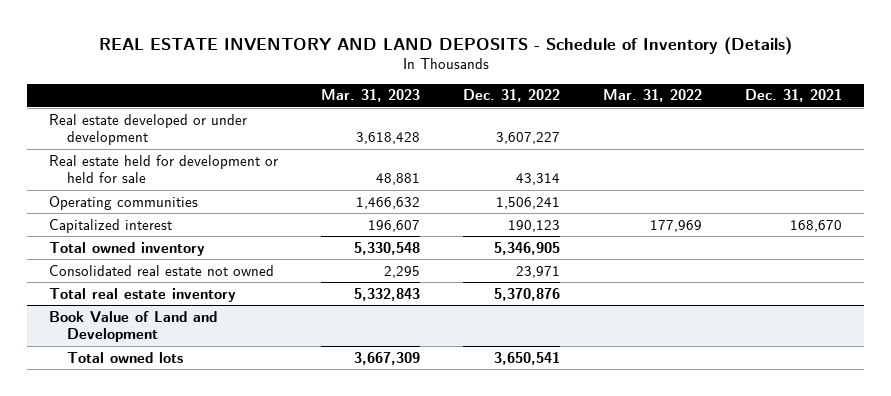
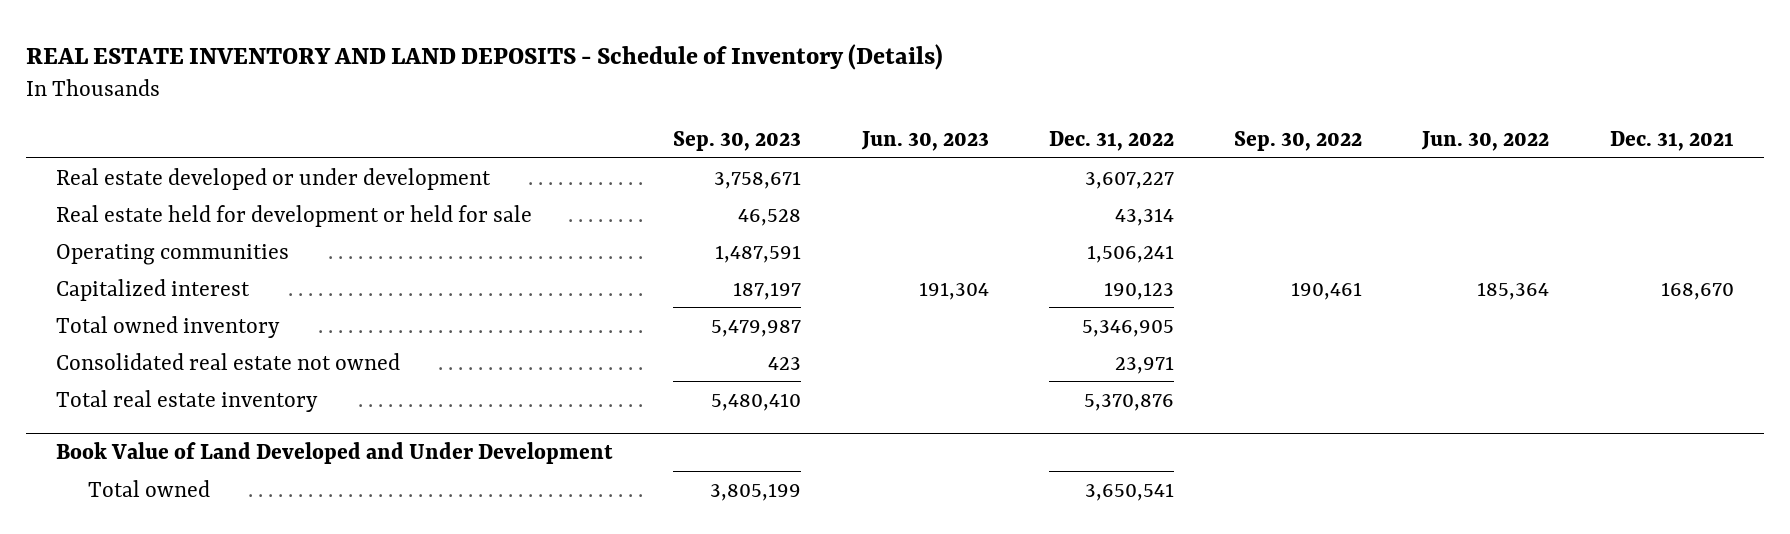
[321,89,421,103] Mar. 31, 2023 -> none
[603,89,703,103] Mar. 31, 2022 -> none
none -> [673,131,802,152] Sep. 30, 2023
none -> [860,131,989,152] Jun. 30, 2023
none -> [1234,131,1363,152] Sep. 30, 2022
none -> [1421,131,1550,152] Jun. 30, 2022
[48,310,217,343] Book Value of Land and Development -> [56,441,614,464] Book Value of Land Developed and Under Development
[66,351,183,363] Total owned lots -> [88,479,211,497] Total owned

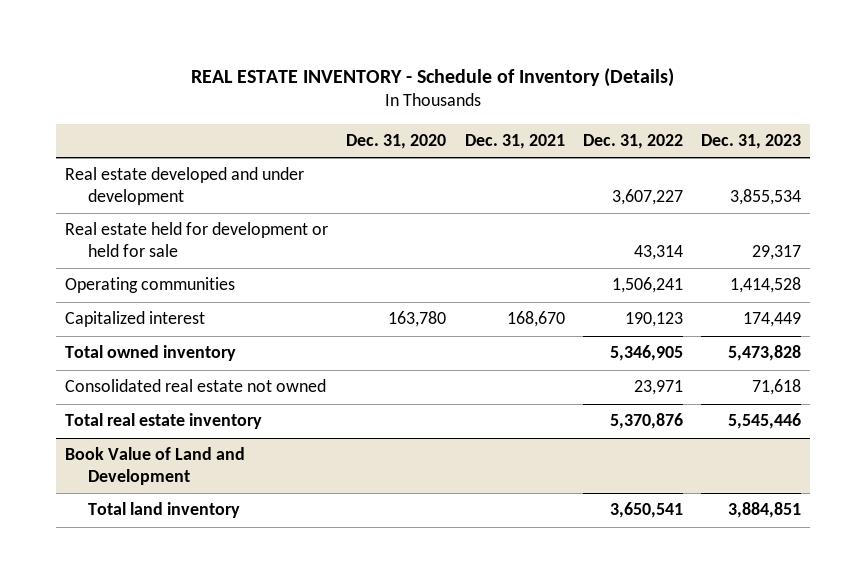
[25,43,943,70] REAL ESTATE INVENTORY AND LAND DEPOSITS - Schedule of Inventory (Details) -> [191,67,675,87] REAL ESTATE INVENTORY - Schedule of Inventory (Details)
[673,131,802,152] Sep. 30, 2023 -> none
[860,131,989,152] Jun. 30, 2023 -> none
[1234,131,1363,152] Sep. 30, 2022 -> none
[1421,131,1550,152] Jun. 30, 2022 -> none
none -> [346,134,447,150] Dec. 31, 2020
none -> [701,134,802,150] Dec. 31, 2023
[56,167,492,190] Real estate developed or under development -> [65,167,305,206] Real estate developed and under development
[56,441,614,464] Book Value of Land Developed and Under Development -> [65,447,246,486] Book Value of Land and Development
[88,479,211,497] Total owned -> [88,502,241,519] Total land inventory

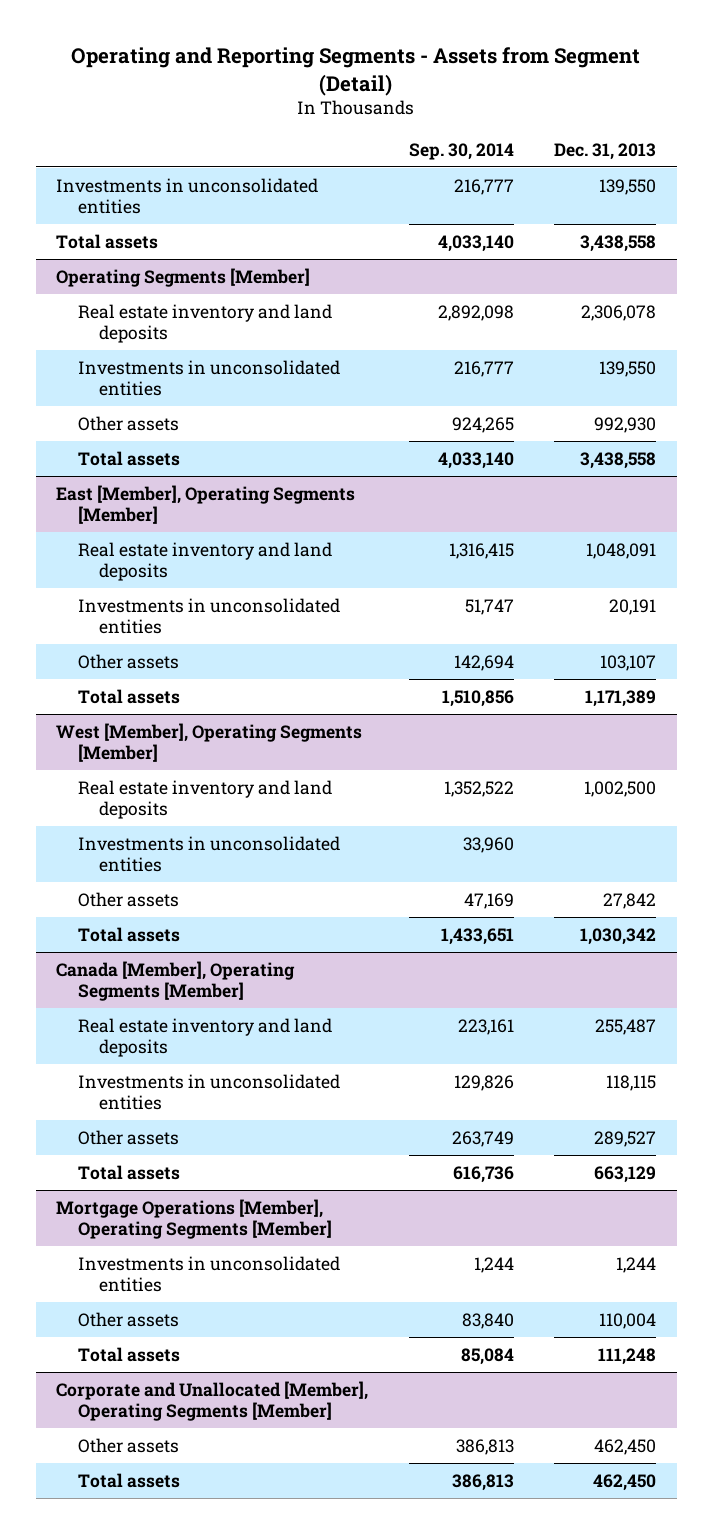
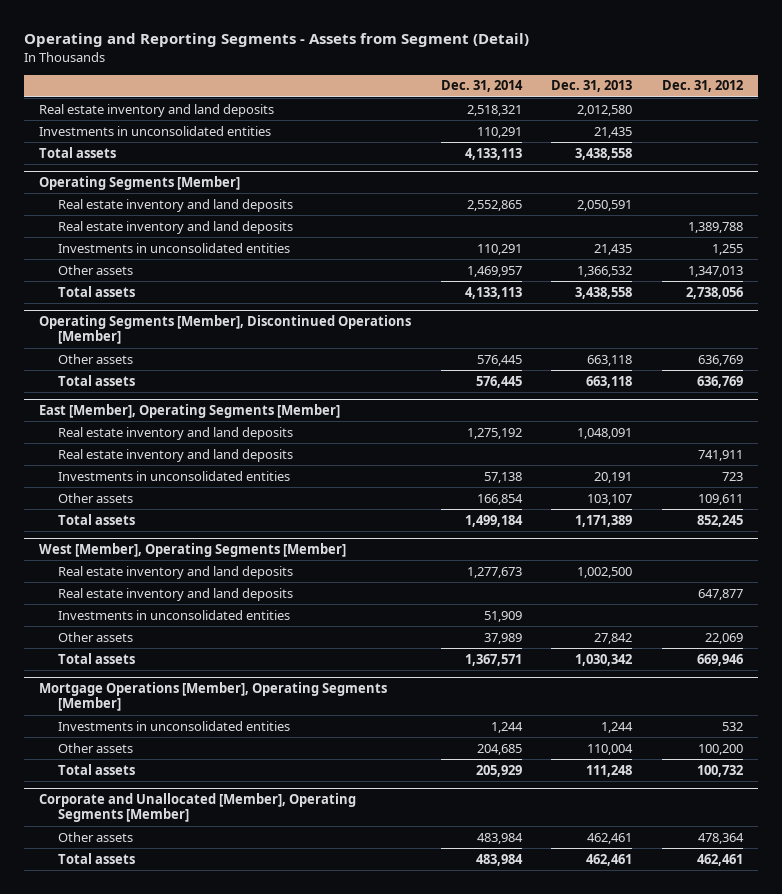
[408,142,514,160] Sep. 30, 2014 -> none
none -> [440,80,523,93] Dec. 31, 2014
none -> [662,80,744,93] Dec. 31, 2012
none -> [38,103,274,117] Real estate inventory and land deposits
[599,178,657,195] 139,550 -> [594,126,633,138] 21,435
[581,304,657,321] 2,306,078 -> [577,199,633,211] 2,050,591
none -> [57,220,293,234] Real estate inventory and land deposits
[599,360,657,377] 139,550 -> [594,243,633,255] 21,435
[594,416,657,433] 992,930 -> [577,265,633,277] 1,366,532
none -> [38,315,411,345] Operating Segments [Member], Discontinued Operations [Member]
none -> [57,353,133,364] Other assets
none -> [57,374,135,386] Total assets
none -> [57,448,293,462] Real estate inventory and land deposits
none -> [57,587,293,601] Real estate inventory and land deposits
[56,960,296,1001] Canada [Member], Operating Segments [Member] -> none
[77,1017,332,1057] Real estate inventory and land deposits -> none
[77,1073,340,1110] Investments in unconsolidated entities -> none
[77,1129,179,1145] Other assets -> none
[77,1164,180,1180] Total assets -> none
[594,1438,657,1455] 462,450 -> [587,832,633,844] 462,461
[593,1473,657,1491] 462,450 -> [586,853,633,866] 462,461

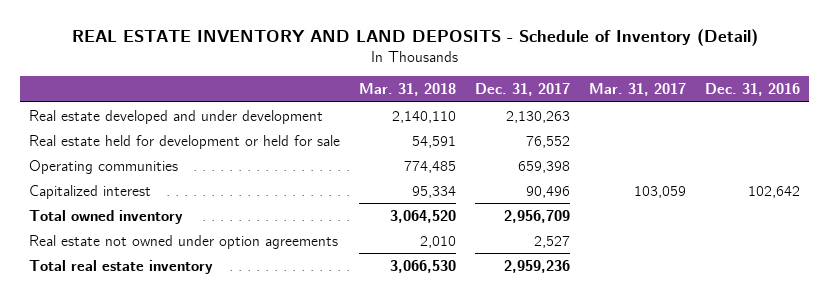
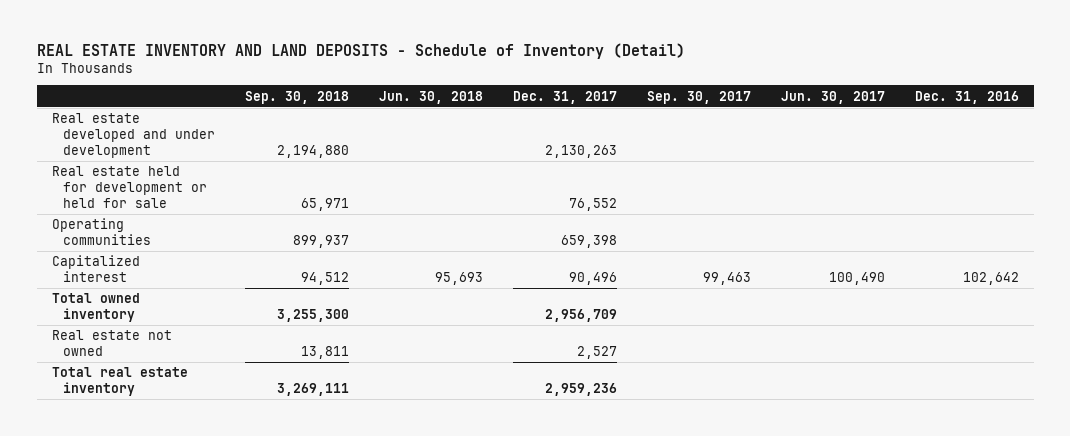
[359,82,457,96] Mar. 31, 2018 -> none
[588,82,686,96] Mar. 31, 2017 -> none
none -> [244,90,349,104] Sep. 30, 2018
none -> [378,90,483,104] Jun. 30, 2018
none -> [646,90,751,104] Sep. 30, 2017
none -> [780,90,885,104] Jun. 30, 2017
[29,234,339,249] Real estate not owned under option agreements -> [51,330,172,357] Real estate not owned

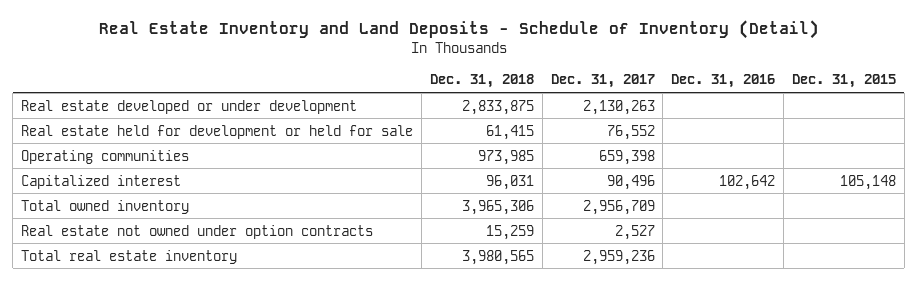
[36,43,685,60] REAL ESTATE INVENTORY AND LAND DEPOSITS - Schedule of Inventory (Detail) -> [98,20,819,40] Real Estate Inventory and Land Deposits - Schedule of Inventory (Detail)
[244,90,349,104] Sep. 30, 2018 -> none
[378,90,483,104] Jun. 30, 2018 -> none
[646,90,751,104] Sep. 30, 2017 -> none
[780,90,885,104] Jun. 30, 2017 -> none
none -> [429,74,534,89] Dec. 31, 2018
none -> [791,74,896,89] Dec. 31, 2015
[51,113,215,158] Real estate developed and under development -> [21,99,358,114] Real estate developed or under development
[51,330,172,357] Real estate not owned -> [21,224,374,239] Real estate not owned under option contracts

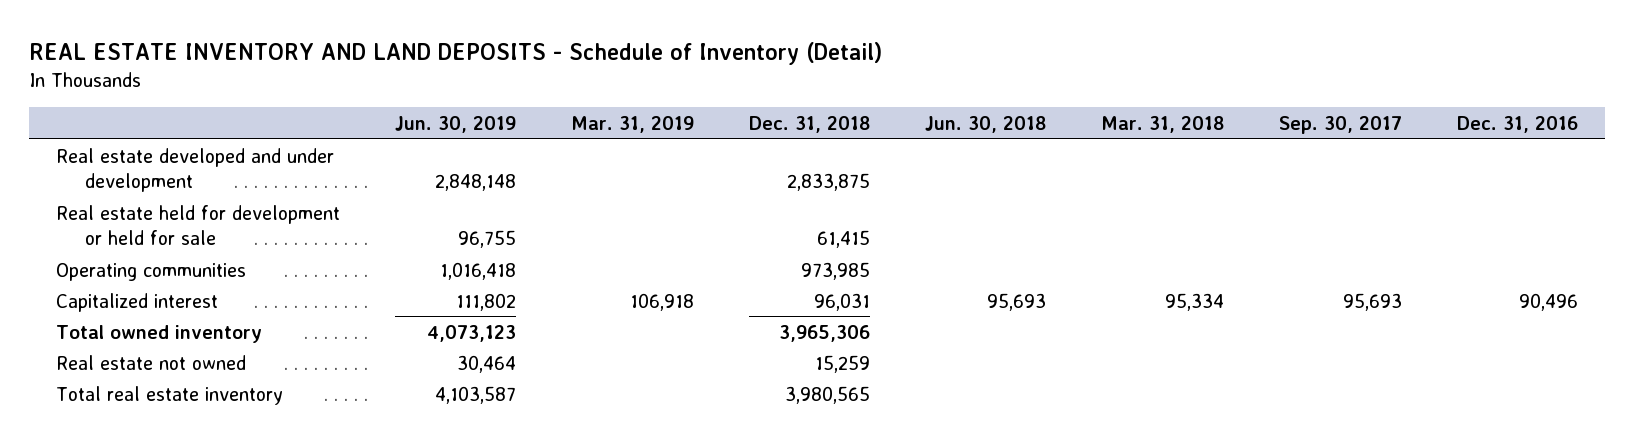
[98,20,819,40] Real Estate Inventory and Land Deposits - Schedule of Inventory (Detail) -> [28,41,882,65] REAL ESTATE INVENTORY AND LAND DEPOSITS - Schedule of Inventory (Detail)
[550,74,655,89] Dec. 31, 2017 -> none
[791,74,896,89] Dec. 31, 2015 -> none
none -> [395,115,517,133] Jun. 30, 2019
none -> [570,115,694,133] Mar. 31, 2019
none -> [924,115,1046,133] Jun. 30, 2018
none -> [1100,115,1224,133] Mar. 31, 2018
none -> [1278,115,1402,134] Sep. 30, 2017
[21,99,358,114] Real estate developed or under development -> [56,147,335,192] Real estate developed and under development
[719,174,776,190] 102,642 -> [1518,292,1578,311] 90,496
[21,224,374,239] Real estate not owned under option contracts -> [56,354,247,370] Real estate not owned

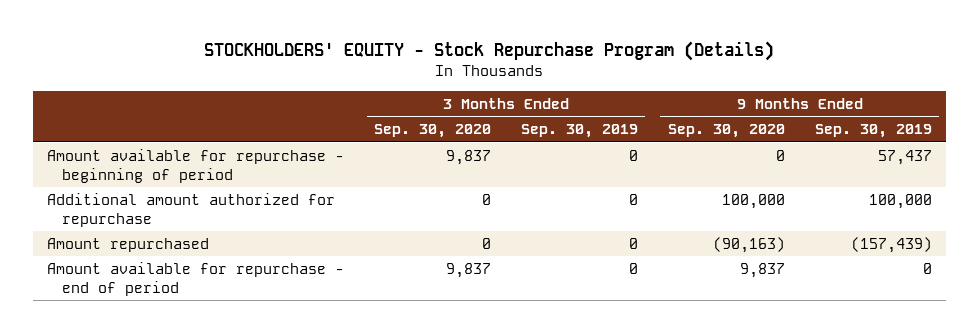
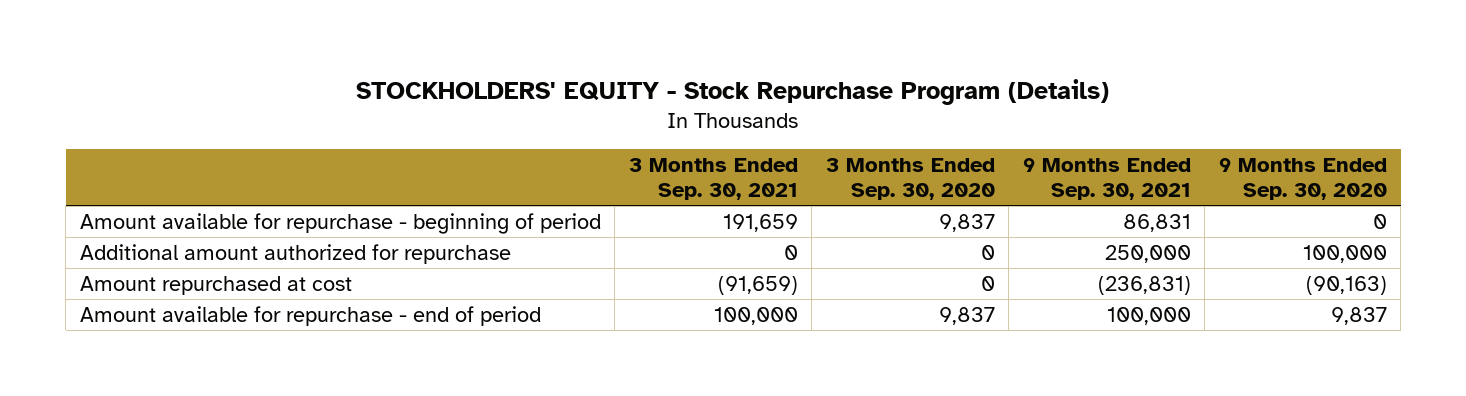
[520,124,638,139] Sep. 30, 2019 -> none
[814,124,932,139] Sep. 30, 2019 -> none
none -> [628,158,798,200] 3 Months Ended Sep. 30, 2021
none -> [1022,158,1191,200] 9 Months Ended Sep. 30, 2021
[47,237,210,252] Amount repurchased -> [79,275,352,295] Amount repurchased at cost

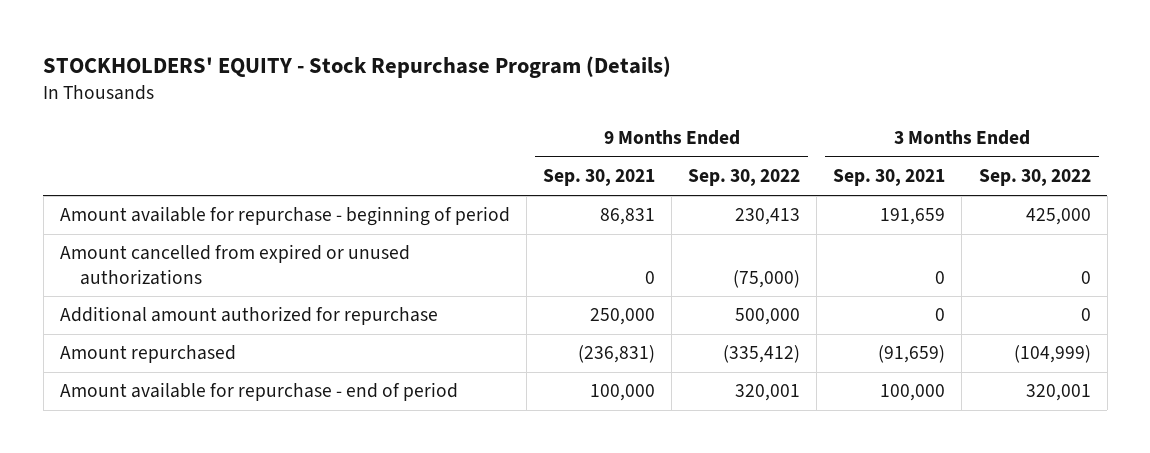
[825,158,995,200] 3 Months Ended Sep. 30, 2020 -> none
[1218,158,1387,200] 9 Months Ended Sep. 30, 2020 -> none
none -> [688,169,801,187] Sep. 30, 2022
none -> [978,169,1091,187] Sep. 30, 2022
none -> [59,244,410,285] Amount cancelled from expired or unused authorizations
[79,275,352,295] Amount repurchased at cost -> [59,345,236,364] Amount repurchased

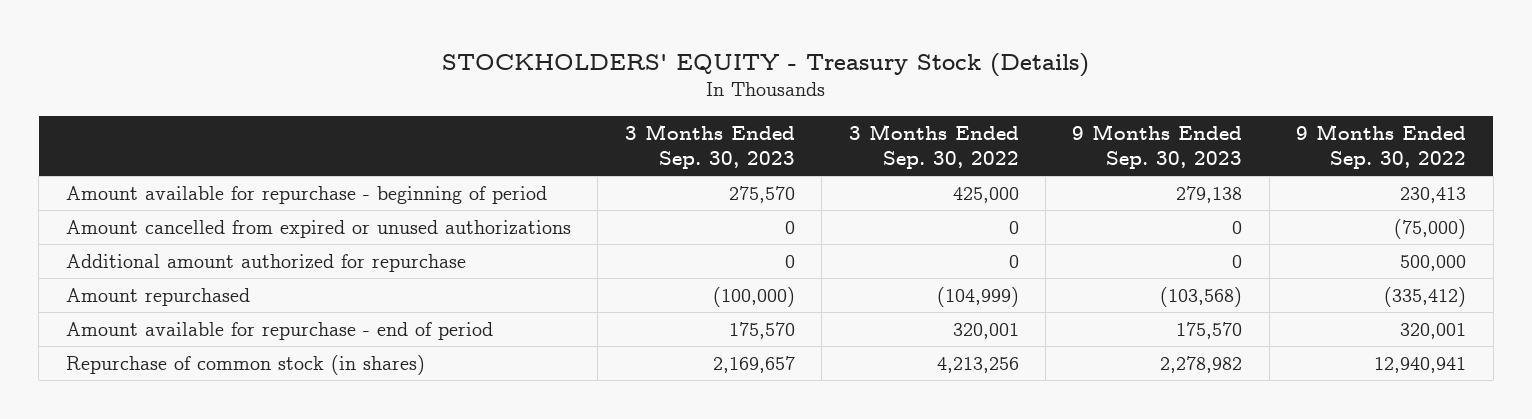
[43,56,672,79] STOCKHOLDERS' EQUITY - Stock Repurchase Program (Details) -> [442,52,1090,77] STOCKHOLDERS' EQUITY - Treasury Stock (Details)
[542,169,655,187] Sep. 30, 2021 -> none
[833,169,946,187] Sep. 30, 2021 -> none
none -> [624,124,795,170] 3 Months Ended Sep. 30, 2023
none -> [1072,124,1243,170] 9 Months Ended Sep. 30, 2023
none -> [65,354,425,375] Repurchase of common stock (in shares)

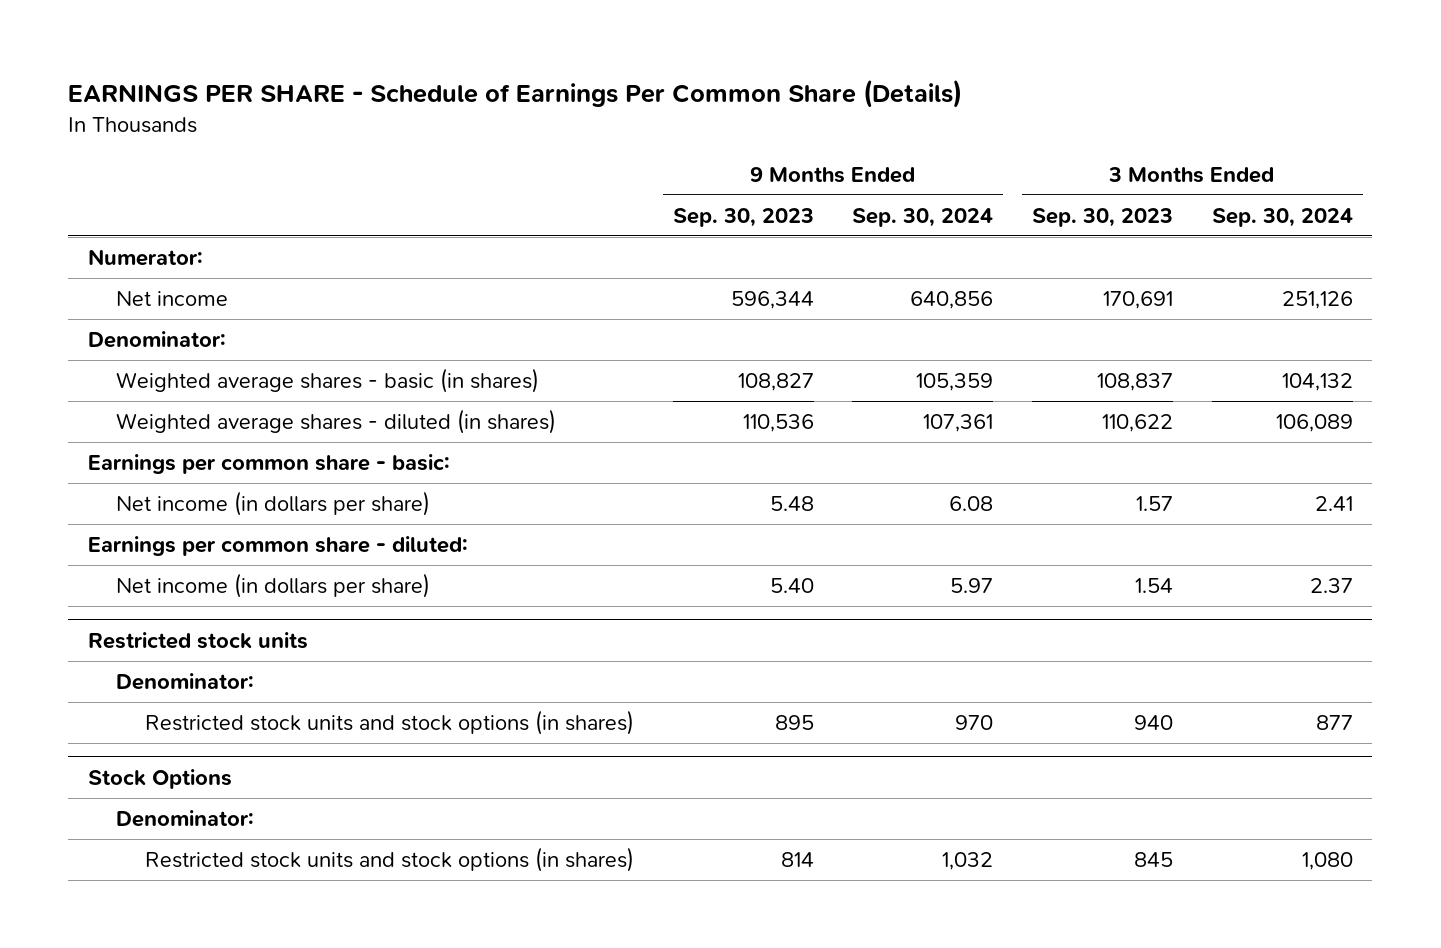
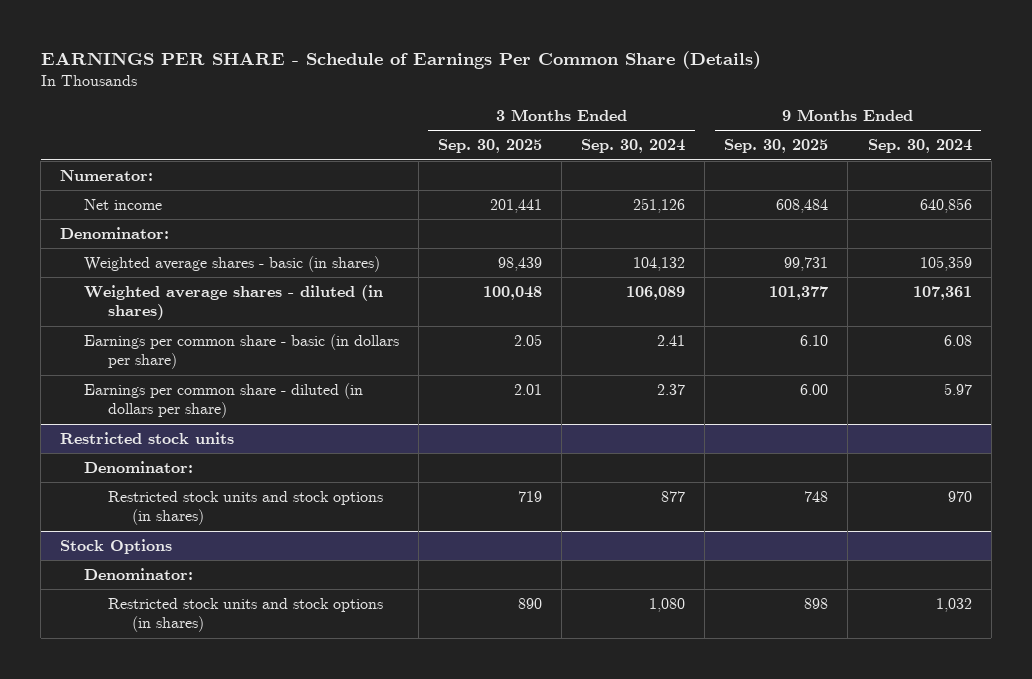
[672,207,814,227] Sep. 30, 2023 -> none
[1032,207,1174,227] Sep. 30, 2023 -> none
none -> [438,139,543,154] Sep. 30, 2025
none -> [724,139,829,154] Sep. 30, 2025
[87,453,450,474] Earnings per common share - basic: -> none
[87,535,468,556] Earnings per common share - diluted: -> none
[116,490,431,516] Net income (in dollars per share) -> [84,333,400,370] Earnings per common share - basic (in dollars per share)
[116,572,431,598] Net income (in dollars per share) -> [84,382,364,419] Earnings per common share - diluted (in dollars per share)

